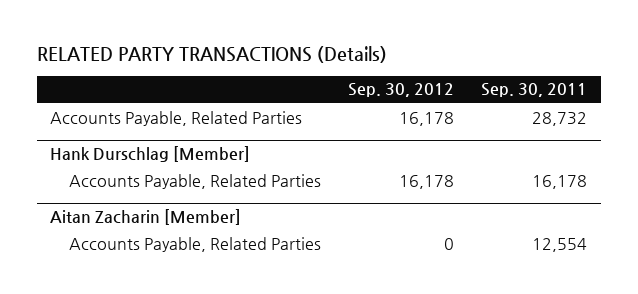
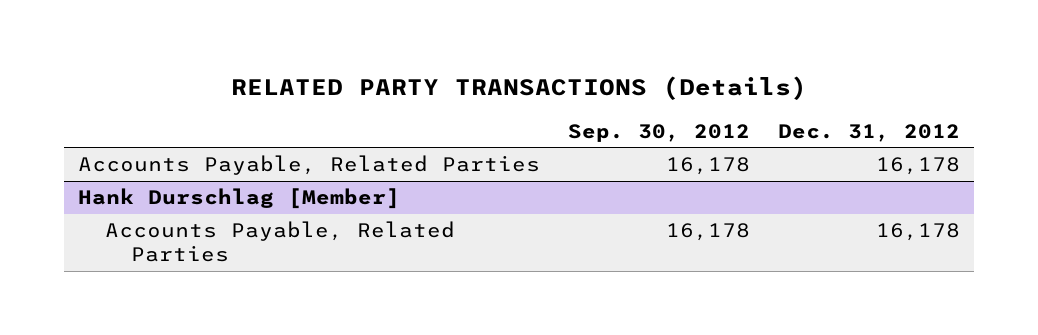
[481,83,588,98] Sep. 30, 2011 -> none
none -> [777,123,960,142] Dec. 31, 2012
[50,209,242,226] Aitan Zacharin [Member] -> none
[69,236,322,252] Accounts Payable, Related Parties -> none

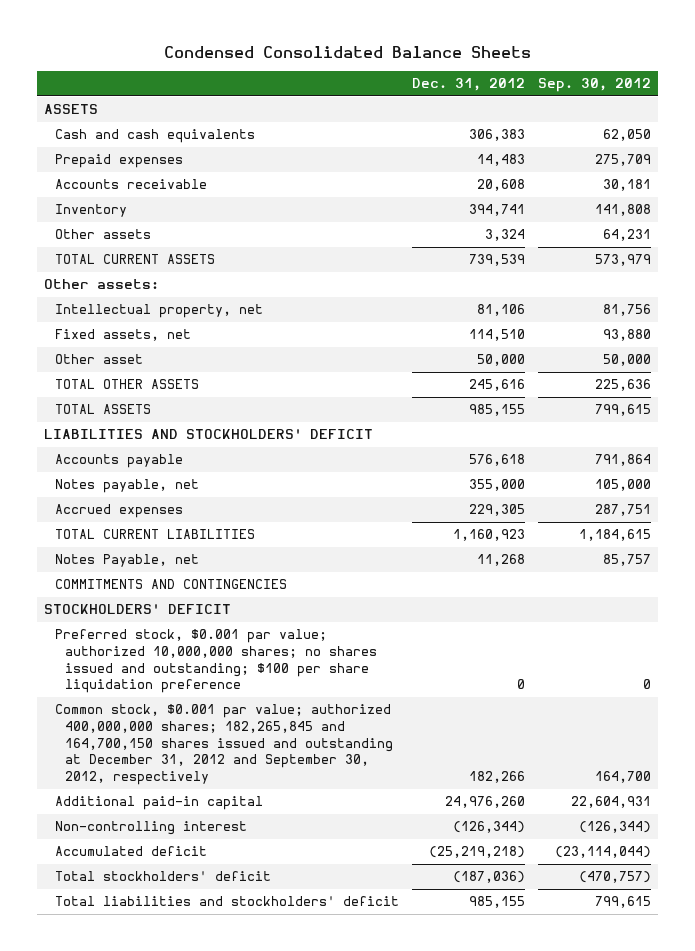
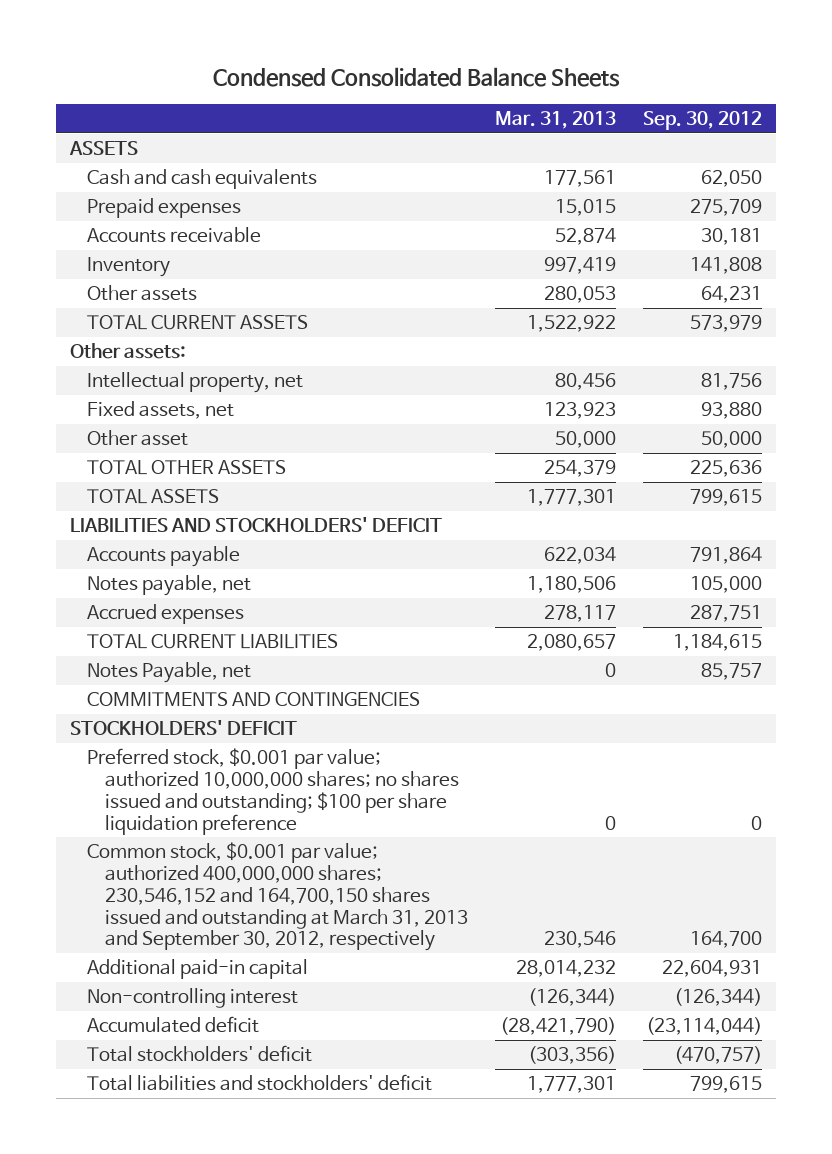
[411,78,525,92] Dec. 31, 2012 -> none
none -> [495,111,617,130] Mar. 31, 2013
[54,704,394,785] Common stock, $0.001 par value; authorized 400,000,000 shares; 182,265,845 and 164,700,150 shares issued and outstanding at December 31, 2012 and September 30, 2012, respectively -> [87,842,468,952] Common stock, $0.001 par value; authorized 400,000,000 shares; 230,546,152 and 164,700,150 shares issued and outstanding at March 31, 2013 and September 30, 2012, respectively

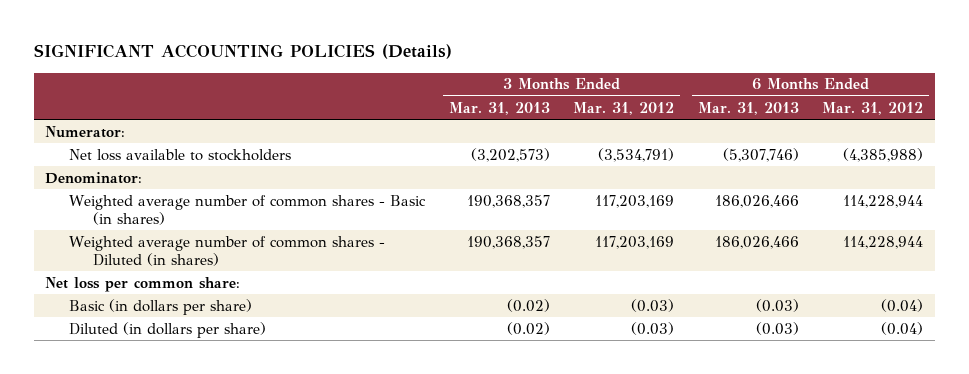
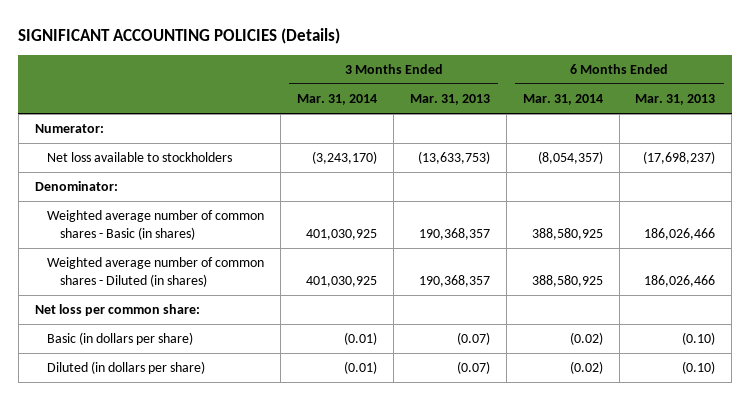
[573,101,675,115] Mar. 31, 2012 -> none
[822,101,924,115] Mar. 31, 2012 -> none
none -> [297,94,378,106] Mar. 31, 2014
none -> [522,94,603,106] Mar. 31, 2014
[470,147,550,162] (3,202,573) -> [417,151,490,165] (13,633,753)
[722,147,799,162] (5,307,746) -> [643,151,716,165] (17,698,237)
[506,298,550,312] (0.02) -> [456,332,490,346] (0.07)
[755,298,799,312] (0.03) -> [682,332,716,346] (0.10)
[506,321,550,335] (0.02) -> [456,361,490,375] (0.07)
[755,321,799,335] (0.03) -> [682,361,716,375] (0.10)

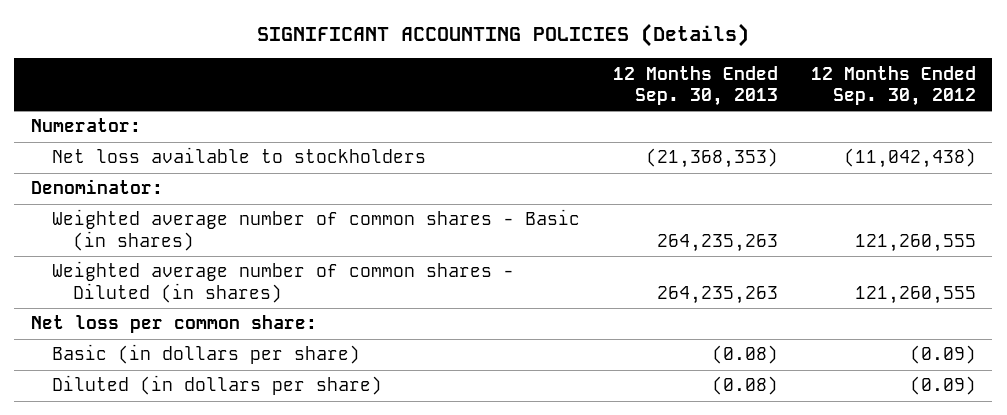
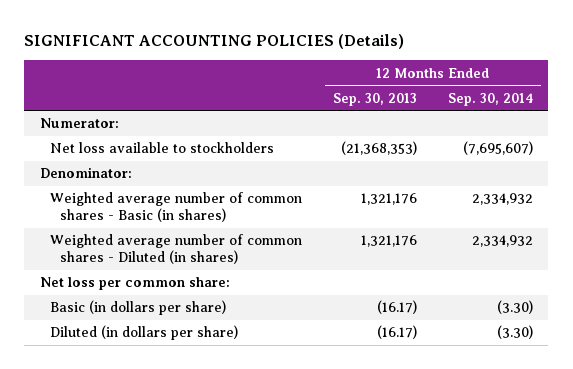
[810,65,976,107] 12 Months Ended Sep. 30, 2012 -> none
none -> [447,92,533,106] Sep. 30, 2014
[656,233,778,252] 264,235,263 -> [360,193,417,206] 1,321,176
[656,285,778,304] 264,235,263 -> [360,235,417,248] 1,321,176
[711,345,778,365] (0.08) -> [376,300,417,315] (16.17)
[711,376,778,396] (0.08) -> [376,325,417,340] (16.17)

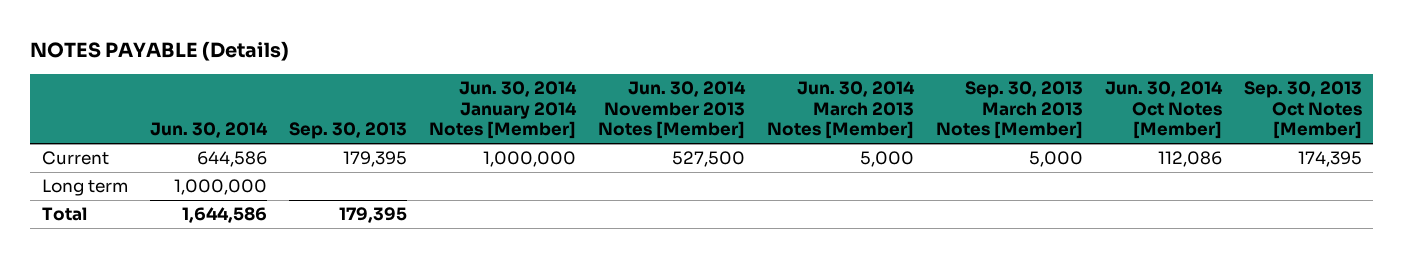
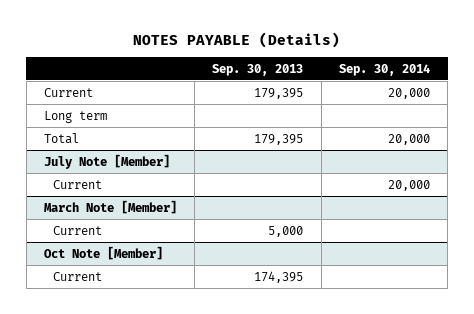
[149,122,268,139] Jun. 30, 2014 -> none
[428,81,577,140] Jun. 30, 2014 January 2014 Notes [Member] -> none
[597,81,746,140] Jun. 30, 2014 November 2013 Notes [Member] -> none
[766,81,915,140] Jun. 30, 2014 March 2013 Notes [Member] -> none
[936,81,1084,140] Sep. 30, 2013 March 2013 Notes [Member] -> none
[1105,81,1224,140] Jun. 30, 2014 Oct Notes [Member] -> none
[1244,81,1363,140] Sep. 30, 2013 Oct Notes [Member] -> none
none -> [338,63,430,76] Sep. 30, 2014
none -> [43,153,170,169] July Note [Member]
none -> [53,179,103,189] Current
none -> [43,199,177,214] March Note [Member]
none -> [53,225,103,235] Current
none -> [43,245,163,260] Oct Note [Member]
none -> [53,271,103,281] Current

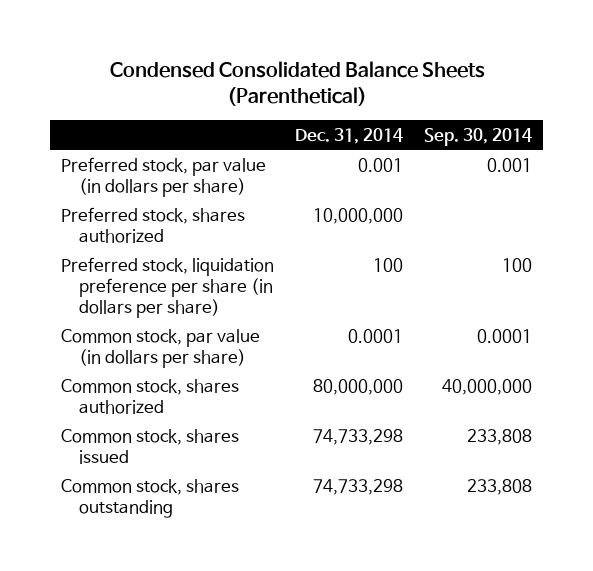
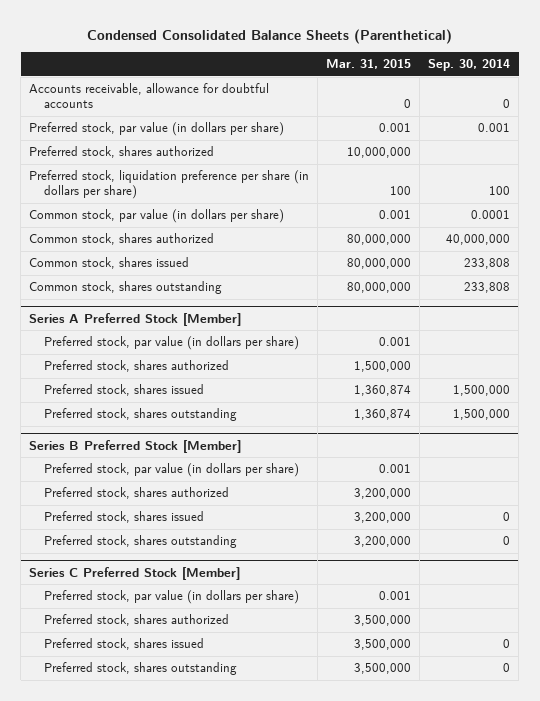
[295,127,404,144] Dec. 31, 2014 -> none
none -> [326,59,412,70] Mar. 31, 2015
none -> [29,83,270,109] Accounts receivable, allowance for doubtful accounts
none -> [29,312,242,326] Series A Preferred Stock [Member]
none -> [43,336,299,351] Preferred stock, par value (in dollars per share)
none -> [43,360,229,373] Preferred stock, shares authorized
none -> [43,384,204,397] Preferred stock, shares issued
none -> [43,408,237,422] Preferred stock, shares outstanding
none -> [29,439,242,453] Series B Preferred Stock [Member]
none -> [43,463,299,478] Preferred stock, par value (in dollars per share)
none -> [43,487,229,500] Preferred stock, shares authorized
none -> [43,511,204,524] Preferred stock, shares issued
none -> [43,535,237,549] Preferred stock, shares outstanding
none -> [29,566,241,580] Series C Preferred Stock [Member]
none -> [43,590,299,605] Preferred stock, par value (in dollars per share)
none -> [43,614,229,627] Preferred stock, shares authorized
none -> [43,638,204,651] Preferred stock, shares issued
none -> [43,662,237,676] Preferred stock, shares outstanding

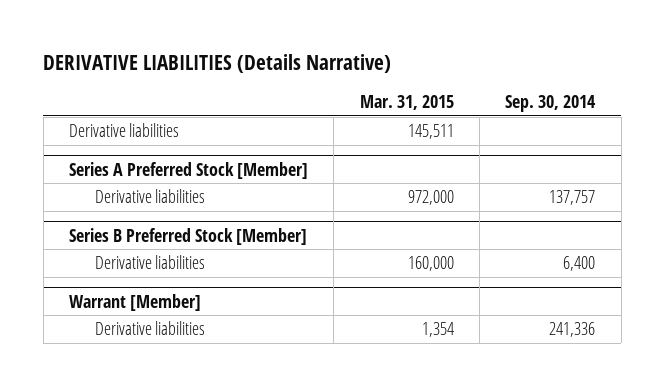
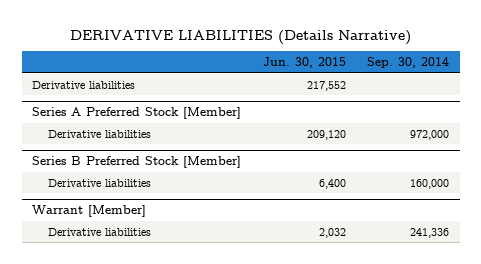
[359,95,454,111] Mar. 31, 2015 -> none
none -> [262,56,346,68] Jun. 30, 2015
[549,190,596,206] 137,757 -> [410,129,450,140] 972,000
[563,256,596,272] 6,400 -> [410,178,450,189] 160,000

